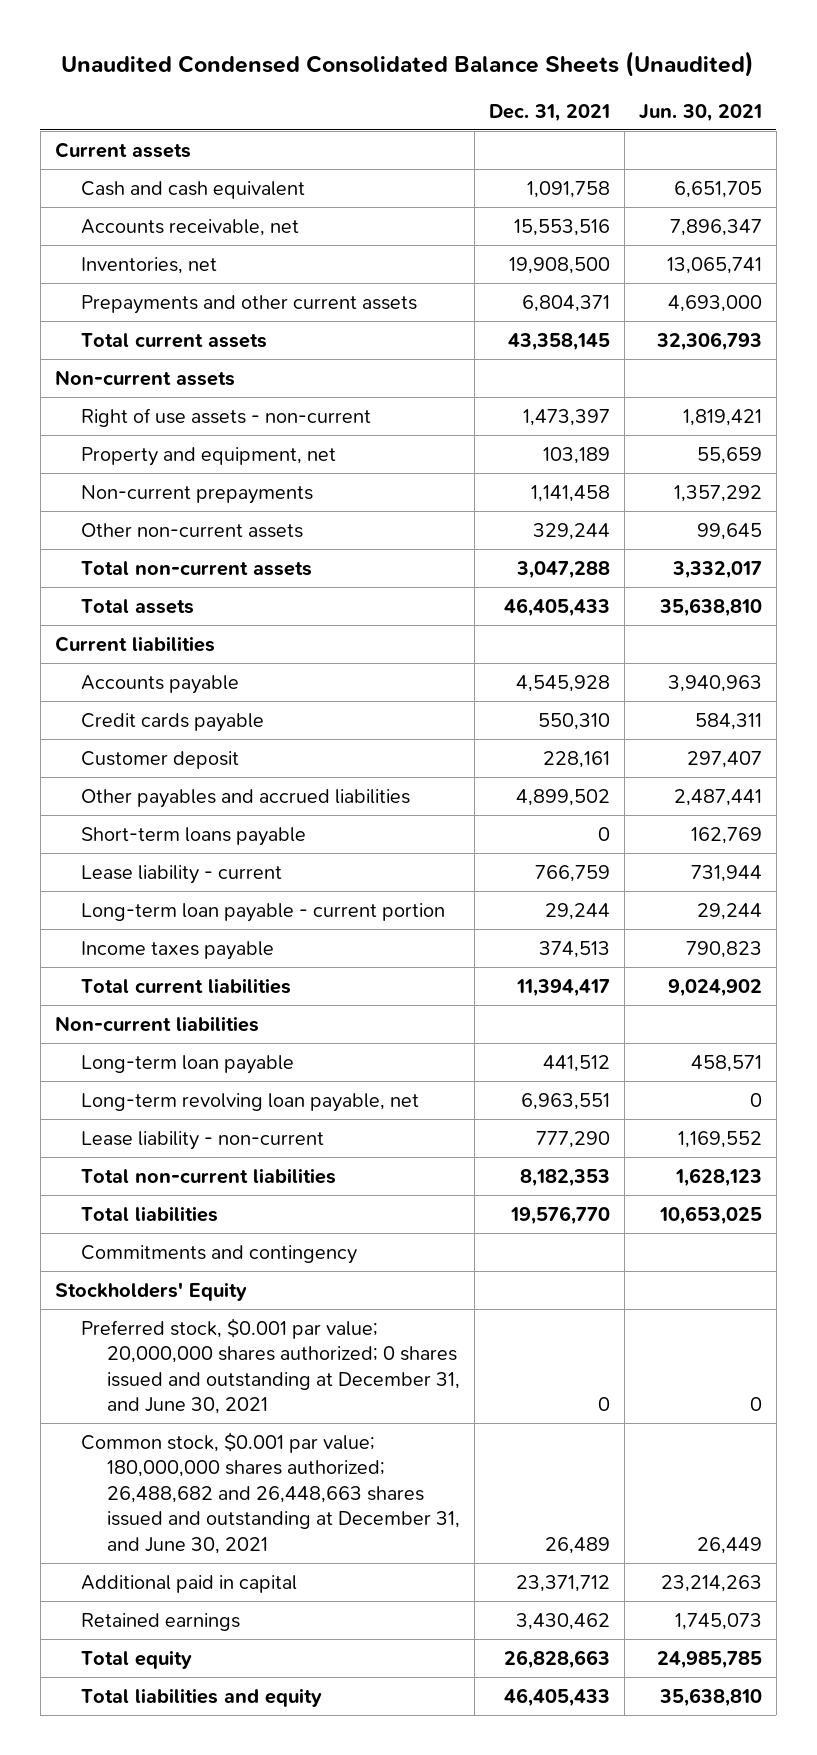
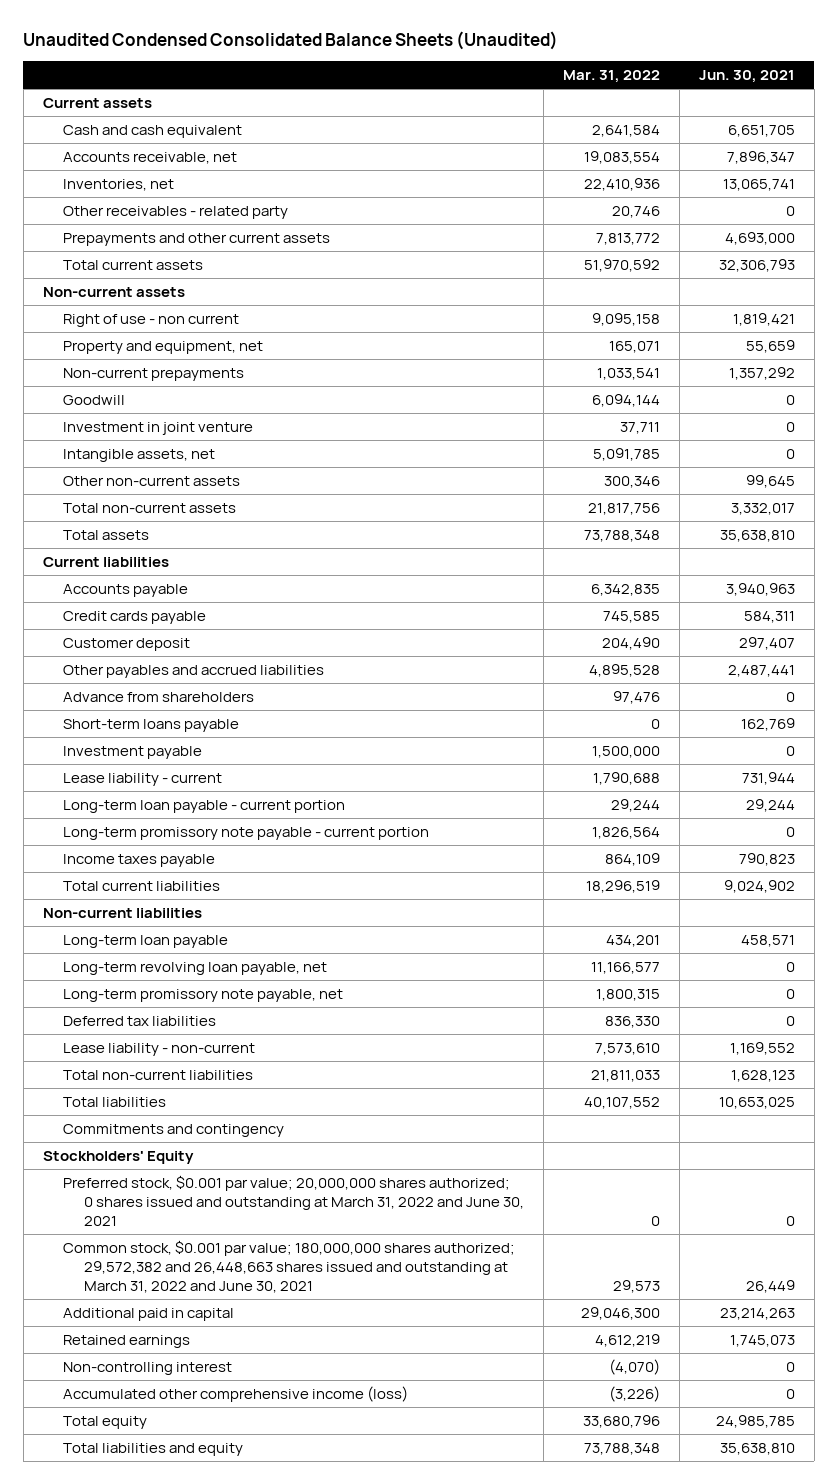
[488,103,610,122] Dec. 31, 2021 -> none
none -> [562,70,660,84] Mar. 31, 2022
none -> [63,206,289,220] Other receivables - related party
[80,407,371,427] Right of use assets - non-current -> [63,314,240,328] Right of use - non current
none -> [63,395,126,406] Goodwill
none -> [63,422,254,436] Investment in joint venture
none -> [63,449,216,463] Intangible assets, net
none -> [63,692,255,703] Advance from shareholders
none -> [63,746,203,760] Investment payable
none -> [63,827,430,841] Long-term promissory note payable - current portion
none -> [63,989,344,1003] Long-term promissory note payable, net
none -> [63,1016,217,1027] Deferred tax liabilities
[80,1317,460,1415] Preferred stock, $0.001 par value; 20,000,000 shares authorized; 0 shares issued and outstanding at December 31, and June 30, 2021 -> [63,1175,524,1226] Preferred stock, $0.001 par value; 20,000,000 shares authorized; 0 shares issued and outstanding at March 31, 2022 and June 30, 2021
[80,1431,460,1554] Common stock, $0.001 par value; 180,000,000 shares authorized; 26,488,682 and 26,448,663 shares issued and outstanding at December 31, and June 30, 2021 -> [63,1240,516,1293] Common stock, $0.001 par value; 180,000,000 shares authorized; 29,572,382 and 26,448,663 shares issued and outstanding at March 31, 2022 and June 30, 2021
none -> [63,1362,233,1376] Non-controlling interest
none -> [63,1386,409,1403] Accumulated other comprehensive income (loss)

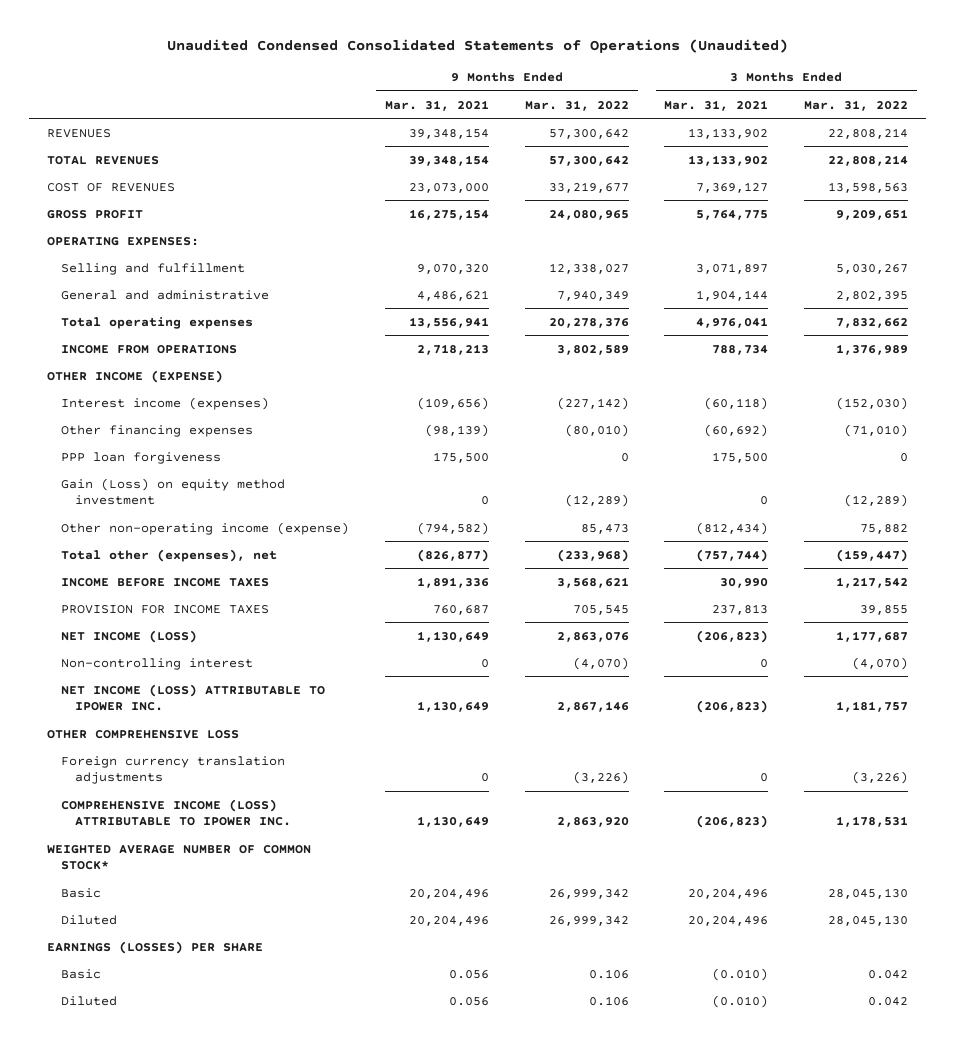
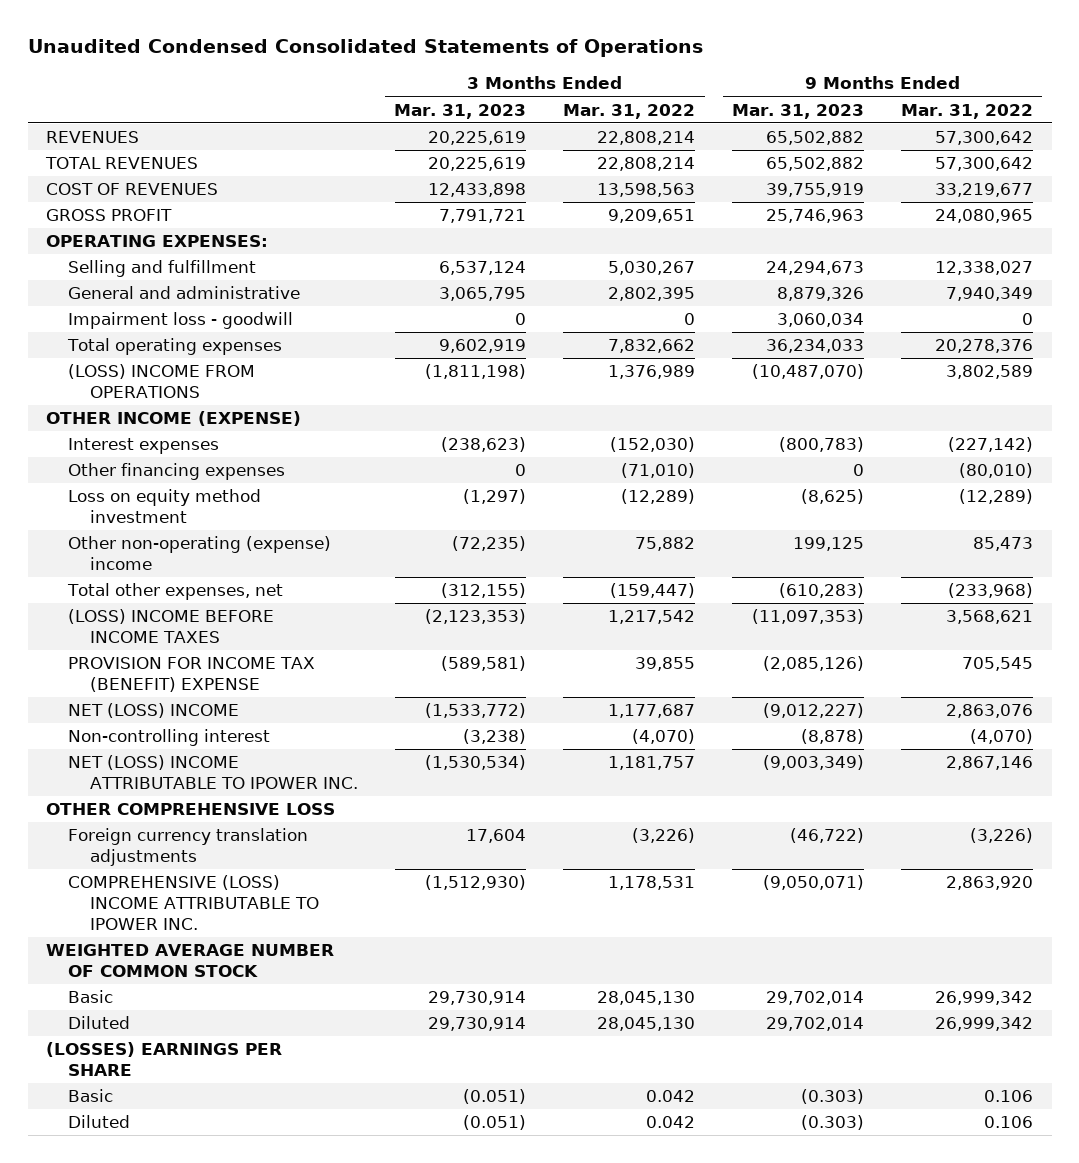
[166,38,788,53] Unaudited Condensed Consolidated Statements of Operations (Unaudited) -> [27,39,703,58] Unaudited Condensed Consolidated Statements of Operations
[384,99,489,111] Mar. 31, 2021 -> none
[664,99,769,111] Mar. 31, 2021 -> none
none -> [394,103,527,119] Mar. 31, 2023
none -> [732,103,865,119] Mar. 31, 2023
none -> [67,312,293,330] Impairment loss - goodwill
[60,344,237,354] INCOME FROM OPERATIONS -> [67,364,255,398] (LOSS) INCOME FROM OPERATIONS
[60,396,269,410] Interest income (expenses) -> [67,438,219,455] Interest expenses
[60,451,221,464] PPP loan forgiveness -> none
[60,477,285,506] Gain (Loss) on equity method investment -> [67,489,261,523] Loss on equity method investment
[60,521,349,535] Other non-operating income (expense) -> [67,536,331,570] Other non-operating (expense) income
[60,548,277,562] Total other (expenses), net -> [66,583,283,601] Total other expenses, net
[60,577,269,587] INCOME BEFORE INCOME TAXES -> [67,609,274,643] (LOSS) INCOME BEFORE INCOME TAXES
[60,604,269,614] PROVISION FOR INCOME TAXES -> [67,657,315,692] PROVISION FOR INCOME TAX (BENEFIT) EXPENSE
[60,629,197,643] NET INCOME (LOSS) -> [67,703,239,719] NET (LOSS) INCOME
[60,683,325,712] NET INCOME (LOSS) ATTRIBUTABLE TO IPOWER INC. -> [67,755,358,789] NET (LOSS) INCOME ATTRIBUTABLE TO IPOWER INC.
[60,798,291,827] COMPREHENSIVE INCOME (LOSS) ATTRIBUTABLE TO IPOWER INC. -> [67,875,319,930] COMPREHENSIVE (LOSS) INCOME ATTRIBUTABLE TO IPOWER INC.
[46,844,311,871] WEIGHTED AVERAGE NUMBER OF COMMON STOCK* -> [46,944,335,977] WEIGHTED AVERAGE NUMBER OF COMMON STOCK
[46,940,263,954] EARNINGS (LOSSES) PER SHARE -> [46,1042,283,1076] (LOSSES) EARNINGS PER SHARE

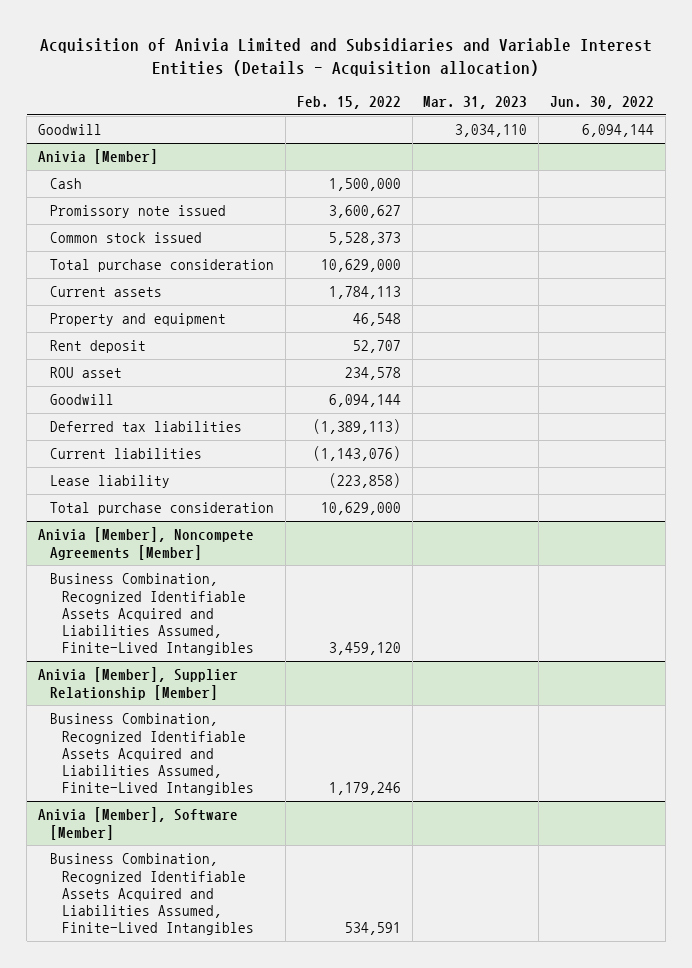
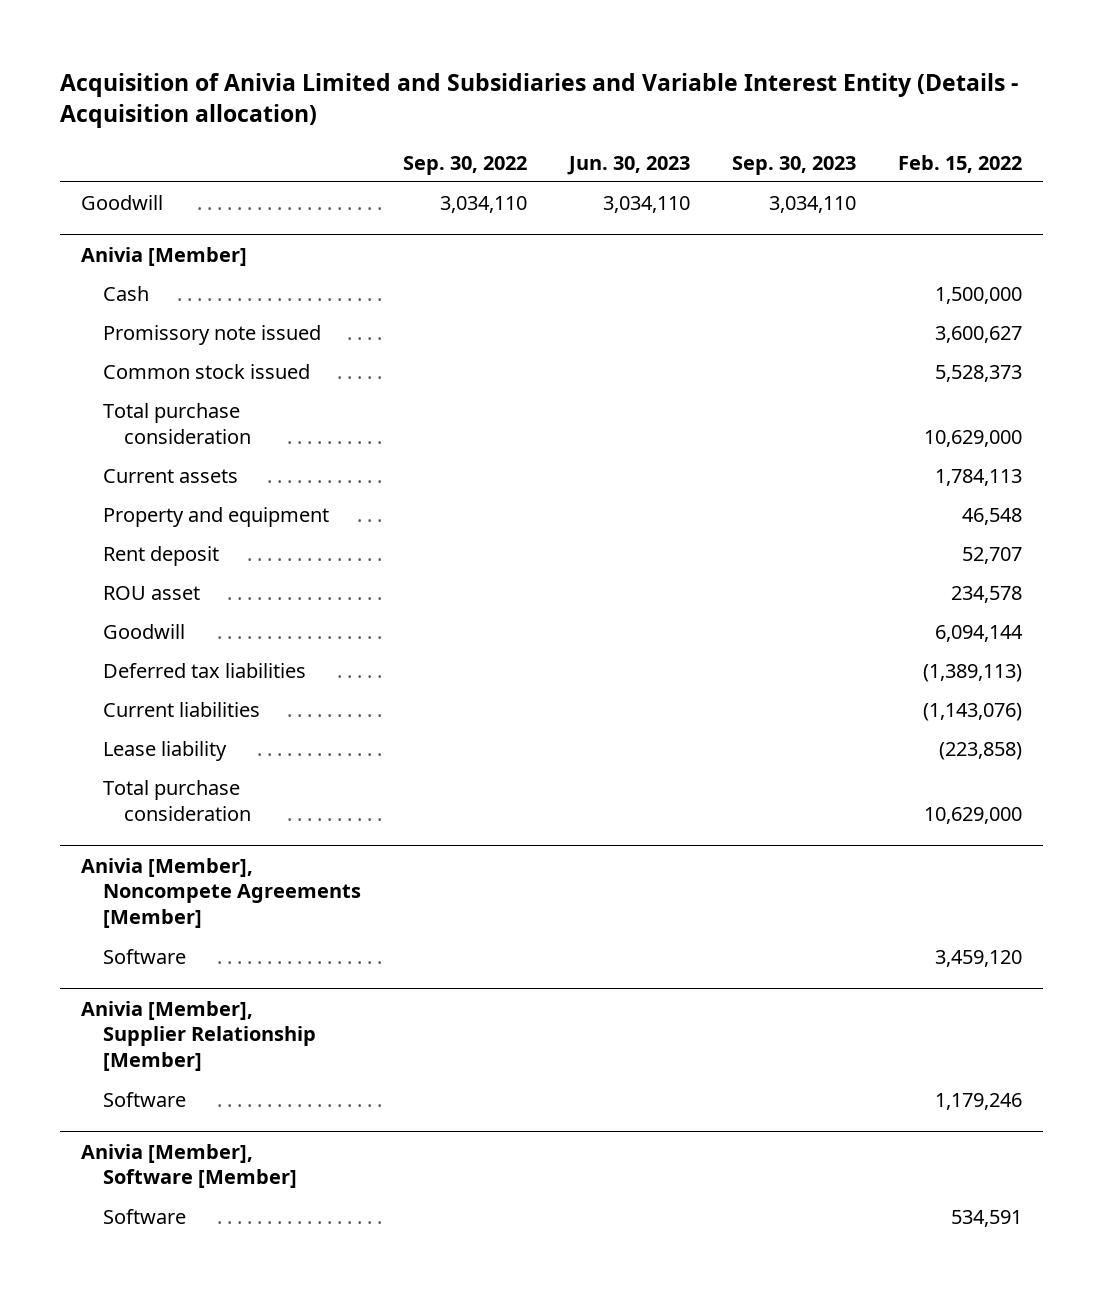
[40,37,653,77] Acquisition of Anivia Limited and Subsidiaries and Variable Interest Entities (Details - Acquisition allocation) -> [60,73,1019,129] Acquisition of Anivia Limited and Subsidiaries and Variable Interest Entity (Details - Acquisition allocation)
[423,96,528,110] Mar. 31, 2023 -> none
[550,96,655,110] Jun. 30, 2022 -> none
none -> [402,155,527,175] Sep. 30, 2022
none -> [566,155,690,175] Jun. 30, 2023
none -> [731,155,856,175] Sep. 30, 2023
[50,573,254,656] Business Combination, Recognized Identifiable Assets Acquired and Liabilities Assumed, Finite-Lived Intangibles -> [102,948,186,964] Software
[50,713,254,796] Business Combination, Recognized Identifiable Assets Acquired and Liabilities Assumed, Finite-Lived Intangibles -> [102,1091,186,1107] Software
[50,853,254,936] Business Combination, Recognized Identifiable Assets Acquired and Liabilities Assumed, Finite-Lived Intangibles -> [102,1208,186,1224] Software

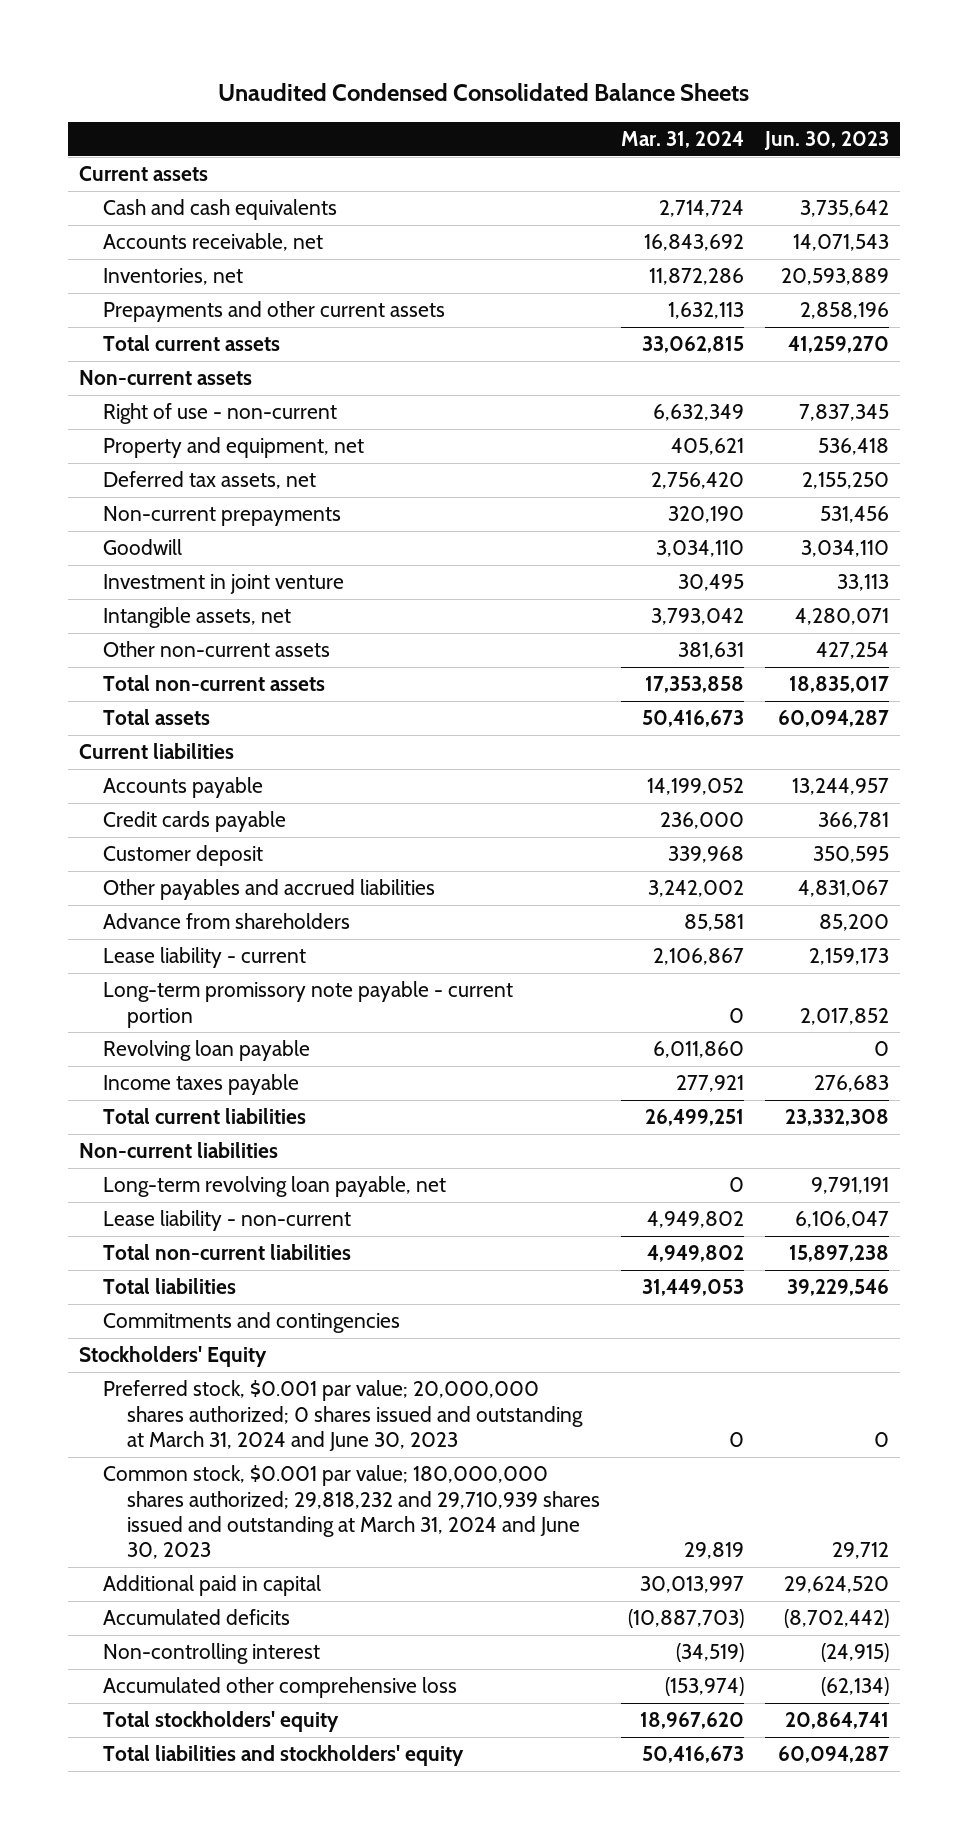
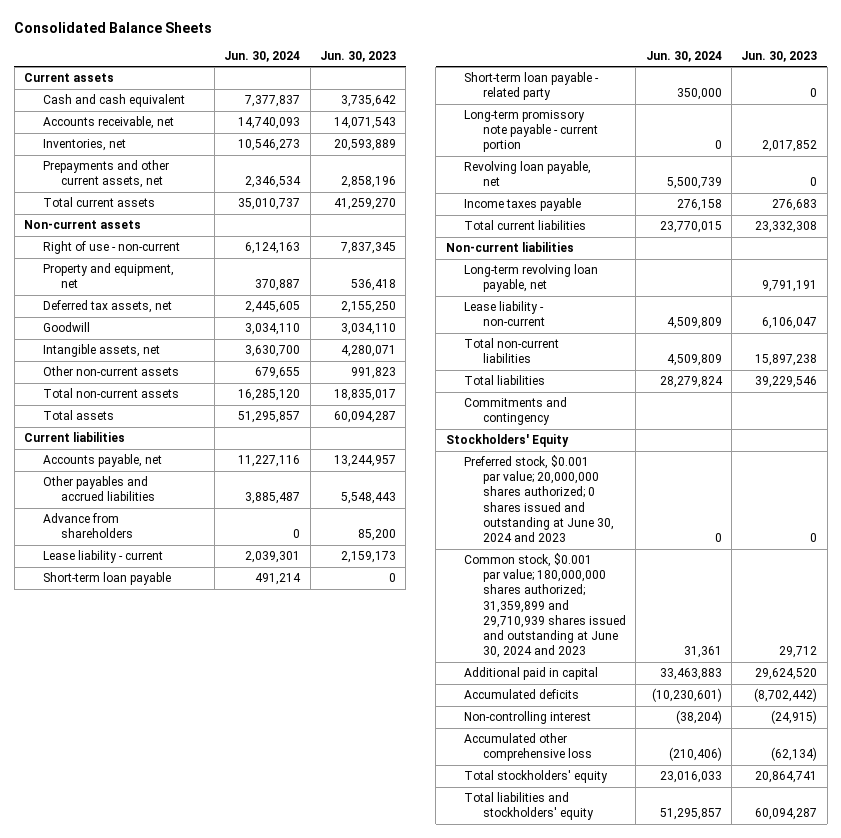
[218,82,750,101] Unaudited Condensed Consolidated Balance Sheets -> [14,21,213,33] Consolidated Balance Sheets
[621,131,745,149] Mar. 31, 2024 -> none
none -> [224,50,301,62] Jun. 30, 2024
[102,199,337,221] Cash and cash equivalents -> [42,94,185,108] Cash and cash equivalent
[102,301,445,323] Prepayments and other current assets -> [42,160,169,189] Prepayments and other current assets, net
[102,506,341,527] Non-current prepayments -> none
[102,574,344,595] Investment in joint venture -> none
[816,642,890,660] 427,254 -> [350,367,396,380] 991,823
[102,811,286,833] Credit cards payable -> none
[102,845,263,867] Customer deposit -> none
[102,777,263,799] Accounts payable -> [42,454,162,468] Accounts payable, net
[798,880,890,898] 4,831,067 -> [340,492,396,505] 5,548,443
none -> [42,572,171,586] Short-term loan payable
none -> [464,72,600,101] Short-term loan payable - related party
[102,1040,310,1062] Revolving loan payable -> [464,161,592,187] Revolving loan payable, net
[102,1312,400,1334] Commitments and contingencies -> [464,397,568,426] Commitments and contingency
[102,1380,583,1452] Preferred stock, $0.001 par value; 20,000,000 shares authorized; 0 shares issued and outstanding at March 31, 2024 and June 30, 2023 -> [464,455,615,542] Preferred stock, $0.001 par value; 20,000,000 shares authorized; 0 shares issued and outstanding at June 30, 2024 and 2023
[102,1465,600,1560] Common stock, $0.001 par value; 180,000,000 shares authorized; 29,818,232 and 29,710,939 shares issued and outstanding at March 31, 2024 and June 30, 2023 -> [464,553,627,659] Common stock, $0.001 par value; 180,000,000 shares authorized; 31,359,899 and 29,710,939 shares issued and outstanding at June 30, 2024 and 2023

